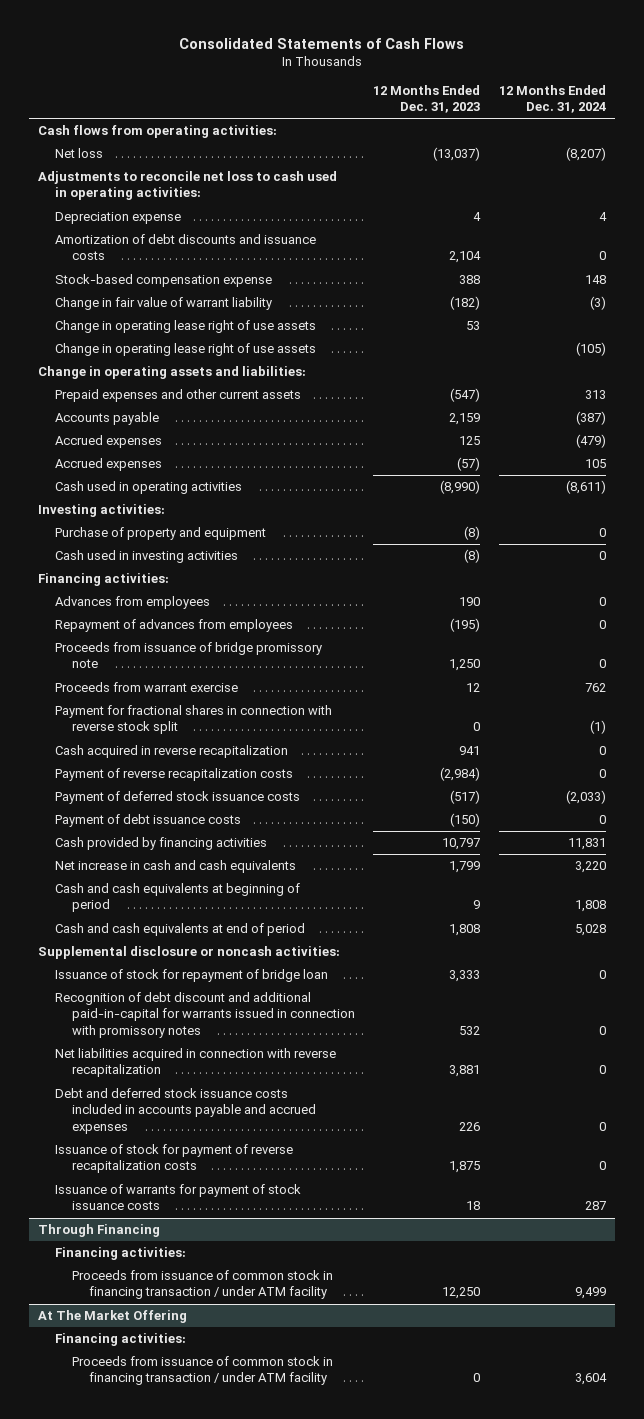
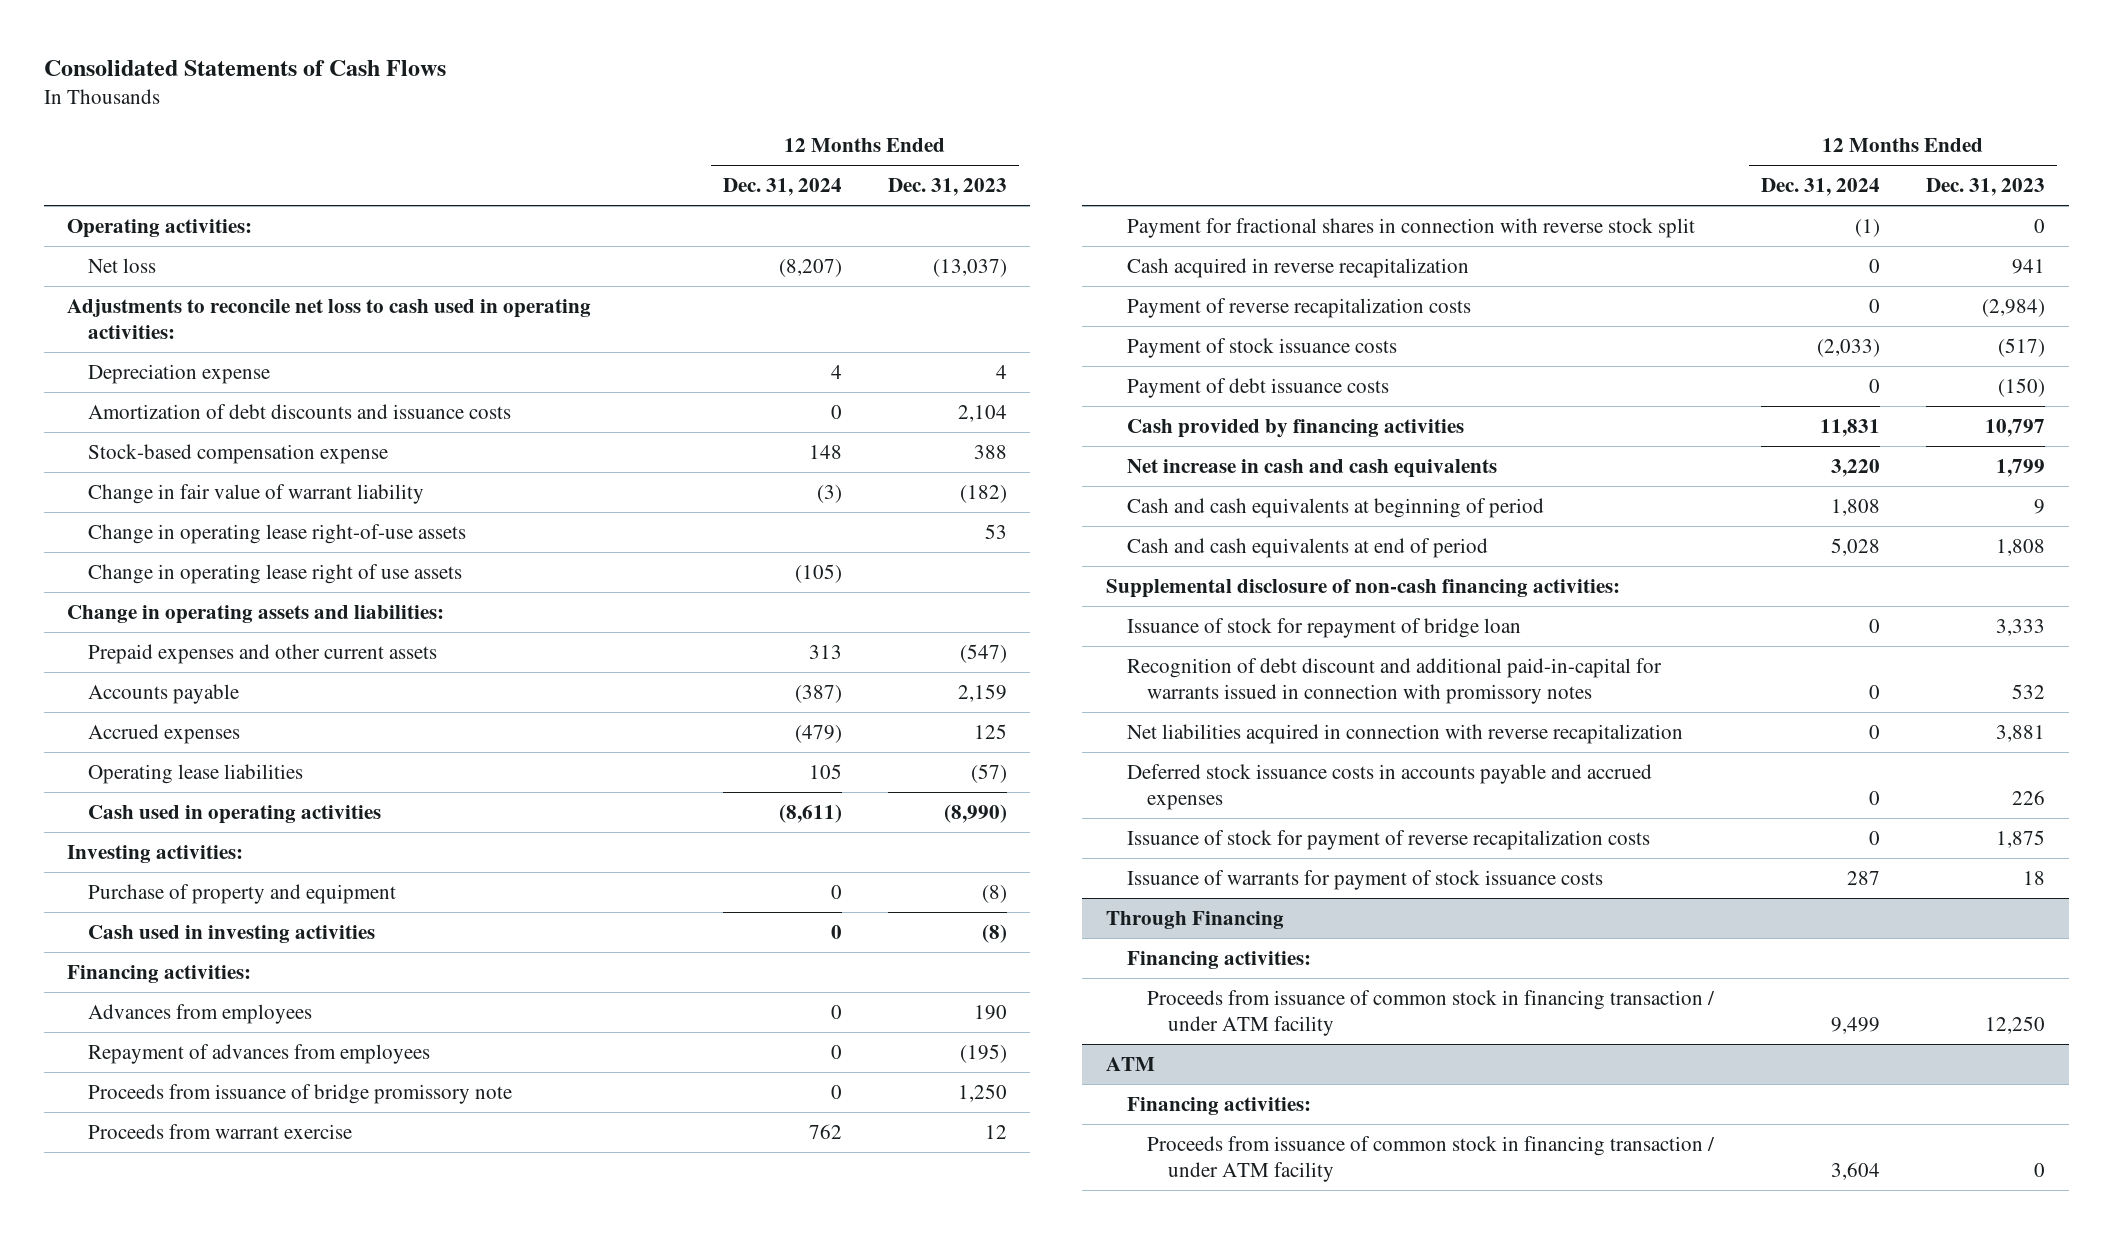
[37,125,277,139] Cash flows from operating activities: -> [67,218,253,238] Operating activities:
[54,320,316,334] Change in operating lease right of use assets -> [88,523,467,544] Change in operating lease right-of-use assets
[54,458,162,472] Accrued expenses -> [88,763,304,784] Operating lease liabilities
[54,791,300,805] Payment of deferred stock issuance costs -> [1126,337,1397,358] Payment of stock issuance costs
[37,946,340,960] Supplemental disclosure or noncash activities: -> [1105,578,1620,598] Supplemental disclosure of non-cash financing activities:
[54,1088,316,1134] Debt and deferred stock issuance costs included in accounts payable and accrued expenses -> [1126,763,1652,810] Deferred stock issuance costs in accounts payable and accrued expenses
[37,1310,187,1324] At The Market Offering -> [1105,1056,1155,1071] ATM

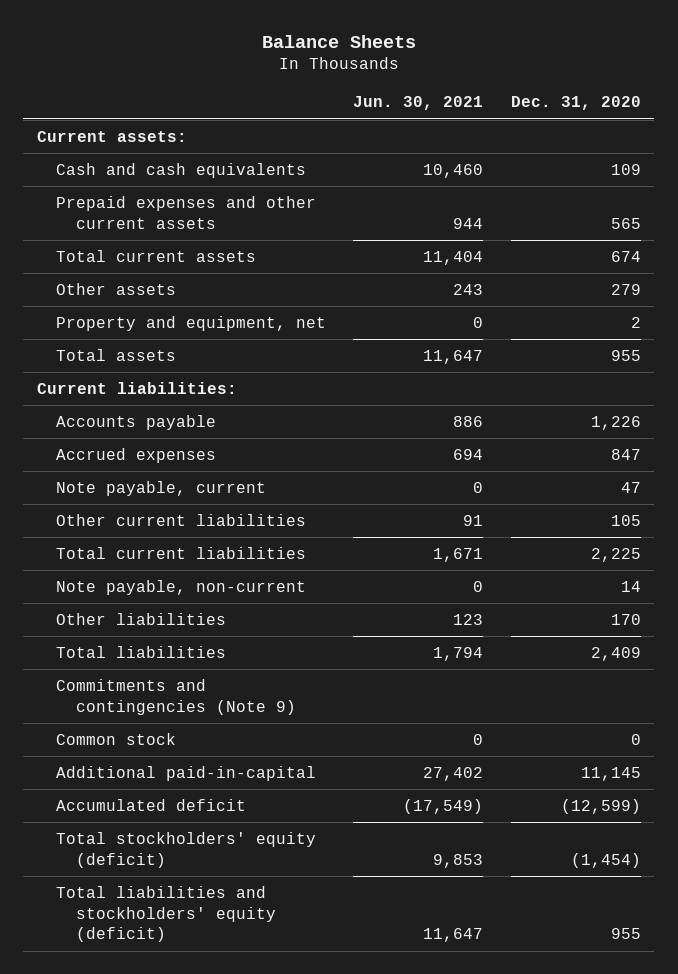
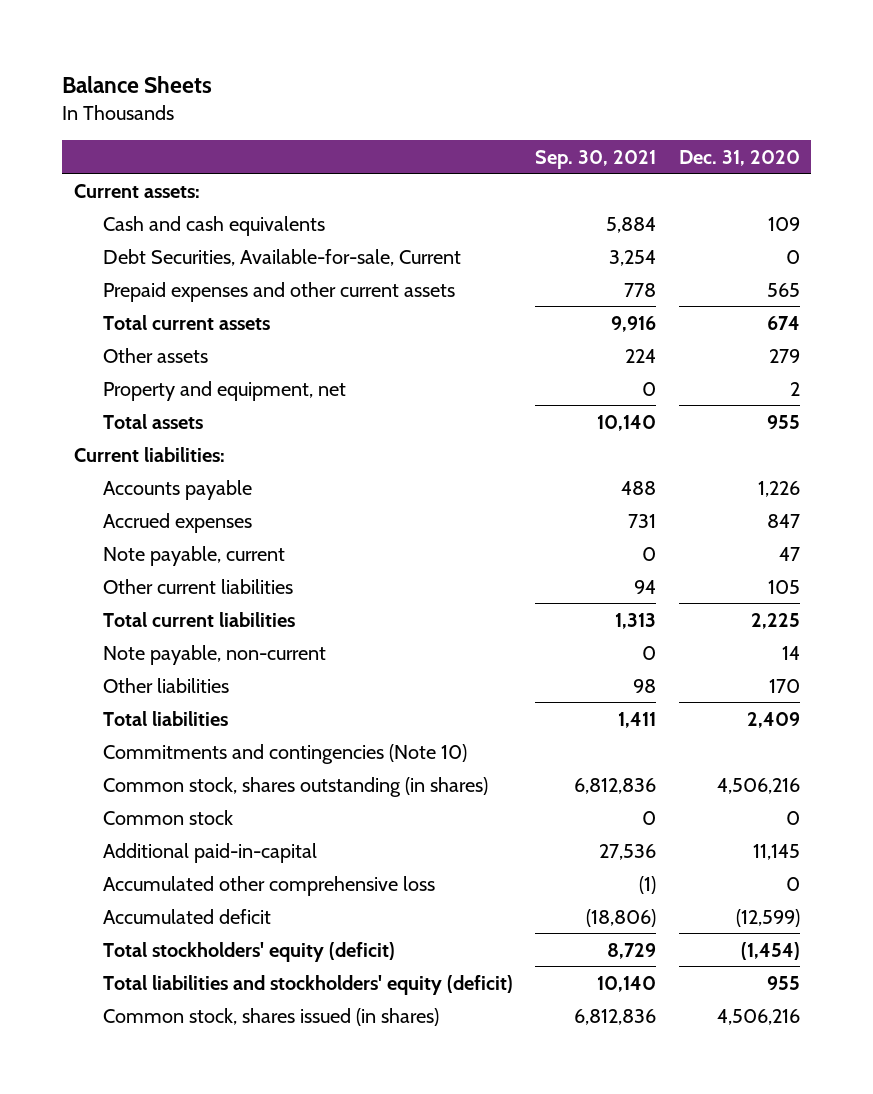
[353,96,484,111] Jun. 30, 2021 -> none
none -> [535,149,657,169] Sep. 30, 2021
none -> [102,248,461,266] Debt Securities, Available-for-sale, Current
[56,678,296,715] Commitments and contingencies (Note 9) -> [102,743,467,764] Commitments and contingencies (Note 10)
none -> [102,776,488,797] Common stock, shares outstanding (in shares)
none -> [102,875,435,896] Accumulated other comprehensive loss
none -> [102,1007,439,1026] Common stock, shares issued (in shares)

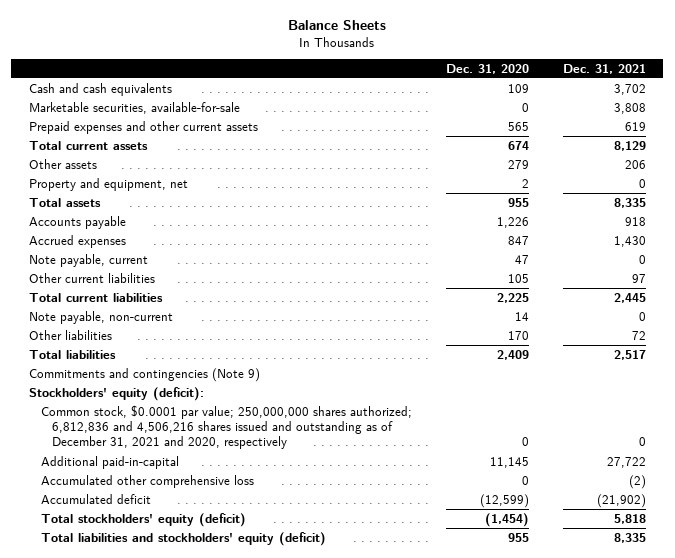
[535,149,657,169] Sep. 30, 2021 -> none
none -> [563,63,647,74] Dec. 31, 2021
[73,183,200,198] Current assets: -> none
[102,248,461,266] Debt Securities, Available-for-sale, Current -> [28,101,240,114] Marketable securities, available-for-sale
[73,446,225,462] Current liabilities: -> none
[102,776,488,797] Common stock, shares outstanding (in shares) -> none
[102,743,467,764] Commitments and contingencies (Note 10) -> [28,367,260,382] Commitments and contingencies (Note 9)
none -> [28,386,204,401] Stockholders' equity (deficit):
[102,809,233,825] Common stock -> [40,404,412,450] Common stock, $0.0001 par value; 250,000,000 shares authorized; 6,812,836 and 4,506,216 shares issued and outstanding as of December 31, 2021 and 2020, respectively
[102,1007,439,1026] Common stock, shares issued (in shares) -> none

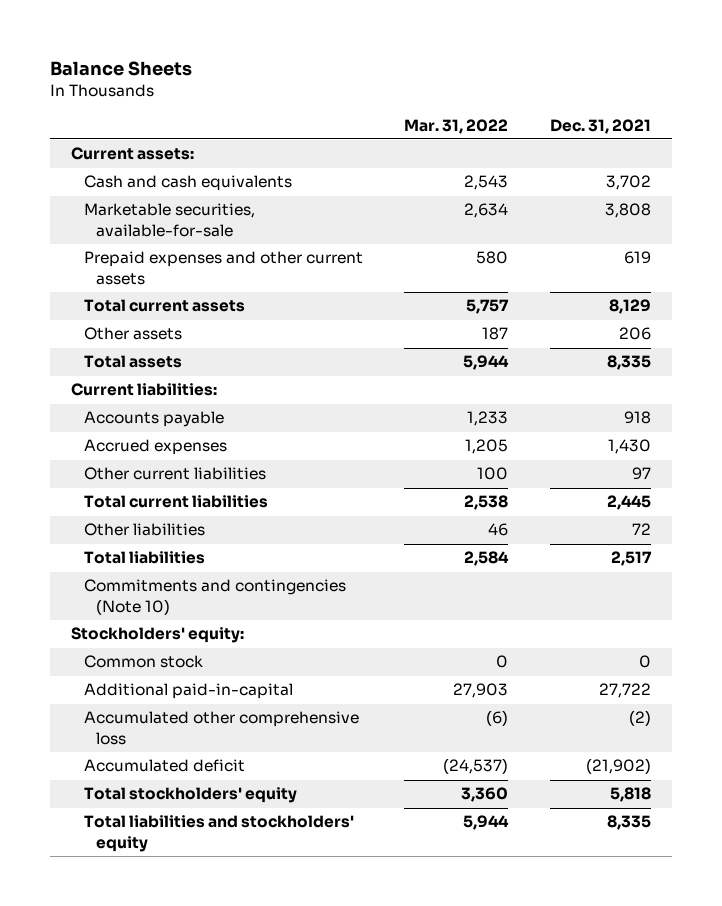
[445,63,529,74] Dec. 31, 2020 -> none
none -> [404,118,509,134] Mar. 31, 2022
none -> [71,147,195,161] Current assets:
[28,177,188,191] Property and equipment, net -> none
none -> [71,383,218,397] Current liabilities:
[28,253,148,267] Note payable, current -> none
[28,310,173,324] Note payable, non-current -> none
[28,367,260,382] Commitments and contingencies (Note 9) -> [83,579,346,615] Commitments and contingencies (Note 10)
[28,386,204,401] Stockholders' equity (deficit): -> [71,627,245,644] Stockholders' equity:
[40,404,412,450] Common stock, $0.0001 par value; 250,000,000 shares authorized; 6,812,836 and 4,506,216 shares issued and outstanding as of December 31, 2021 and 2020, respectively -> [83,655,203,669] Common stock
[40,512,246,527] Total stockholders' equity (deficit) -> [83,787,297,804] Total stockholders' equity
[40,531,326,546] Total liabilities and stockholders' equity (deficit) -> [83,815,354,852] Total liabilities and stockholders' equity

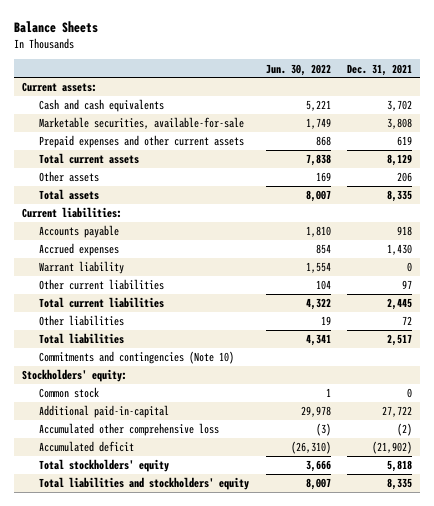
[404,118,509,134] Mar. 31, 2022 -> none
none -> [265,63,331,76] Jun. 30, 2022
none -> [39,261,125,275] Warrant liability

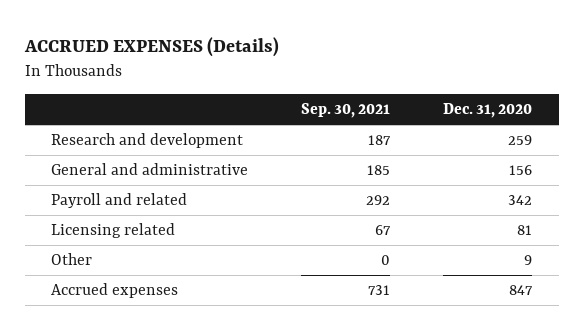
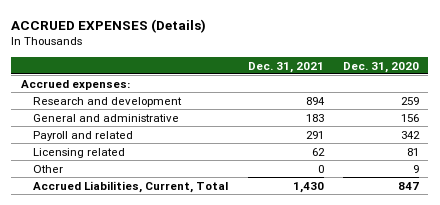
[301,102,391,118] Sep. 30, 2021 -> none
none -> [247,61,324,73] Dec. 31, 2021
none -> [21,79,131,90] Accrued expenses:
[51,283,179,299] Accrued expenses -> [33,180,229,193] Accrued Liabilities, Current, Total

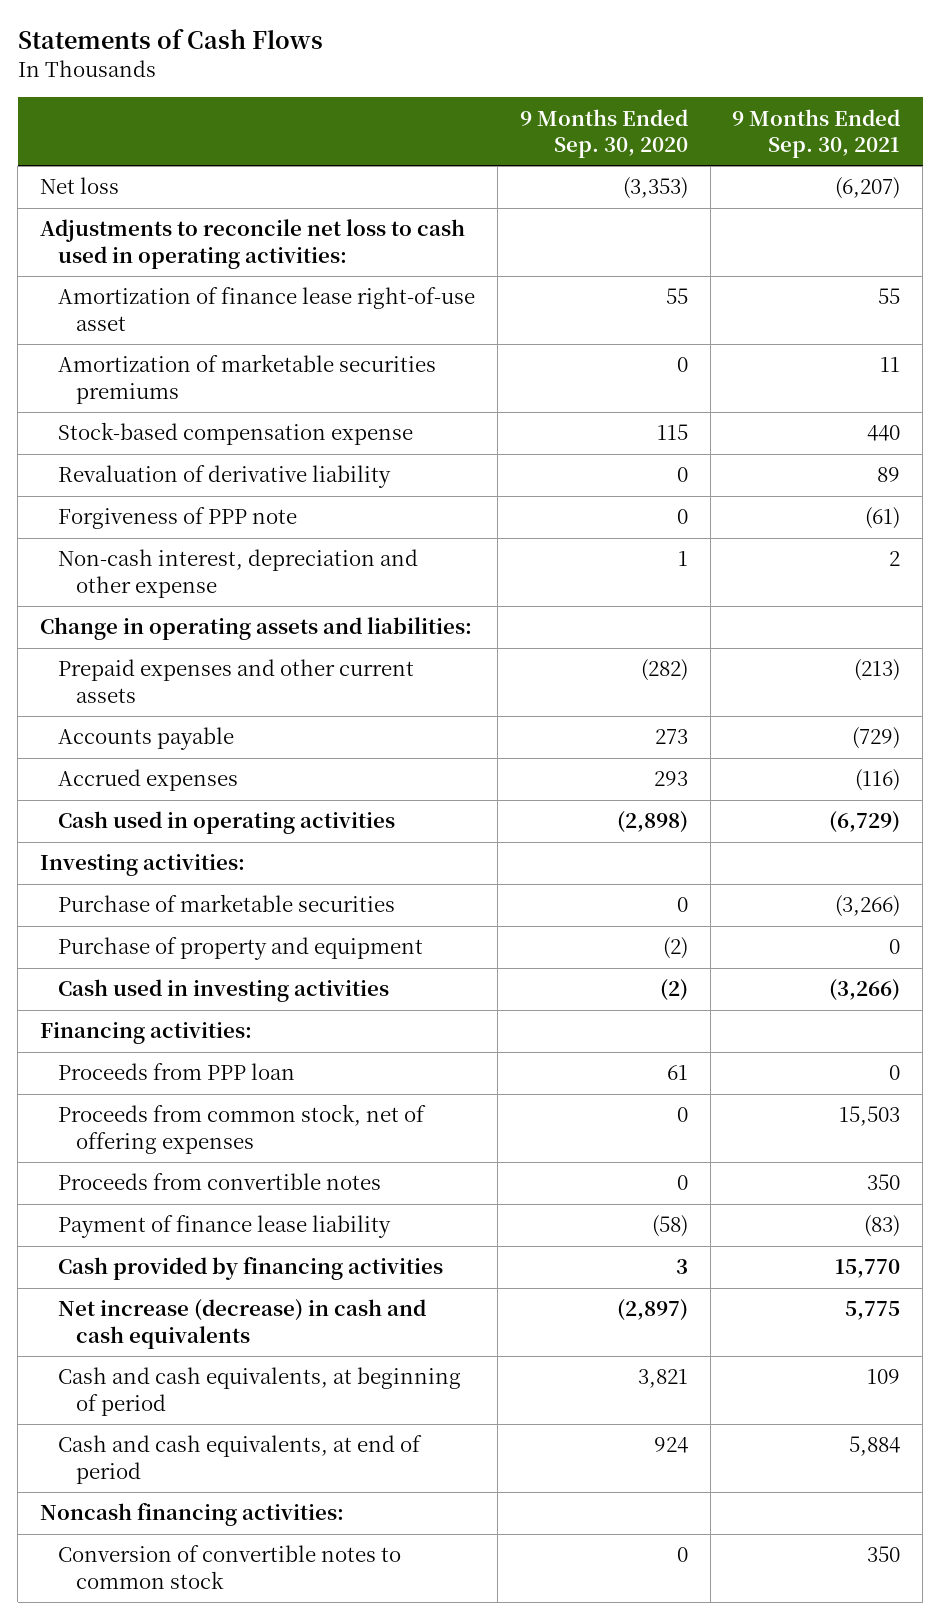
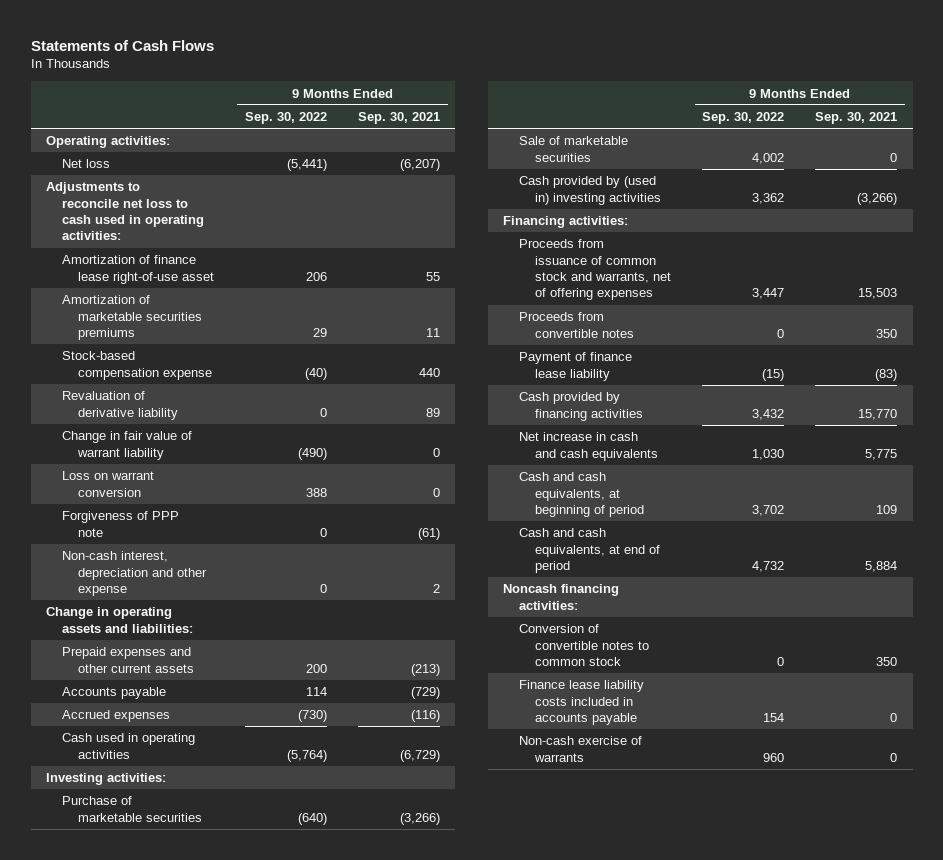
[519,108,688,158] 9 Months Ended Sep. 30, 2020 -> none
none -> [245,111,328,124] Sep. 30, 2022
none -> [46,136,171,149] Operating activities:
none -> [62,431,193,460] Change in fair value of warrant liability
none -> [62,471,155,497] Loss on warrant conversion
[58,937,424,961] Purchase of property and equipment -> none
none -> [519,136,629,162] Sale of marketable securities
[58,979,390,1003] Cash used in investing activities -> [519,176,662,205] Cash provided by (used in) investing activities
[58,1063,296,1081] Proceeds from PPP loan -> none
[58,1104,427,1154] Proceeds from common stock, net of offering expenses -> [519,239,672,301] Proceeds from issuance of common stock and warrants, net of offering expenses
[58,1299,427,1349] Net increase (decrease) in cash and cash equivalents -> [519,432,659,461] Net increase in cash and cash equivalents
none -> [519,680,645,726] Finance lease liability costs included in accounts payable
none -> [519,736,643,762] Non-cash exercise of warrants

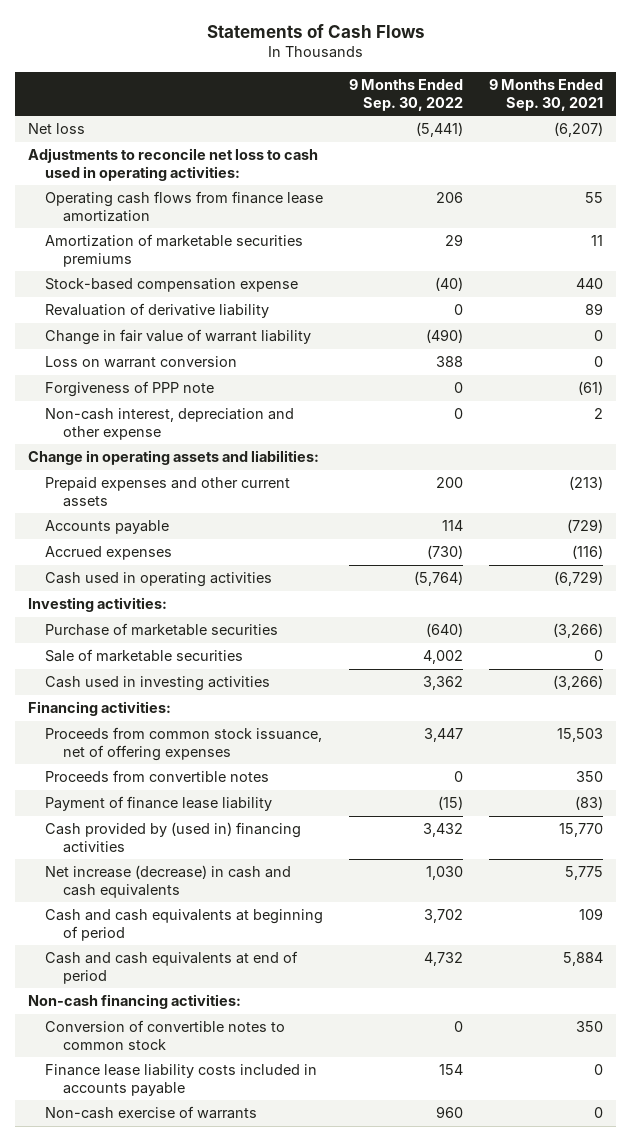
[46,136,171,149] Operating activities: -> none
[62,255,215,284] Amortization of finance lease right-of-use asset -> [45,191,324,222] Operating cash flows from finance lease amortization
[519,176,662,205] Cash provided by (used in) investing activities -> [45,676,271,692] Cash used in investing activities
[519,239,672,301] Proceeds from issuance of common stock and warrants, net of offering expenses -> [45,727,323,761] Proceeds from common stock issuance, net of offering expenses
[519,392,644,421] Cash provided by financing activities -> [45,822,302,853] Cash provided by (used in) financing activities
[519,432,659,461] Net increase in cash and cash equivalents -> [45,865,292,898] Net increase (decrease) in cash and cash equivalents
[519,472,645,518] Cash and cash equivalents, at beginning of period -> [45,909,324,941] Cash and cash equivalents at beginning of period
[519,528,661,574] Cash and cash equivalents, at end of period -> [45,951,299,984] Cash and cash equivalents at end of period
[503,584,620,610] Noncash financing activities: -> [27,994,241,1010] Non-cash financing activities:

